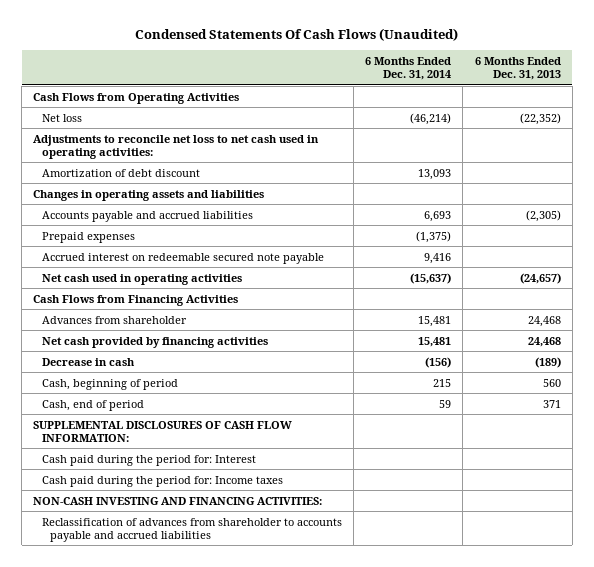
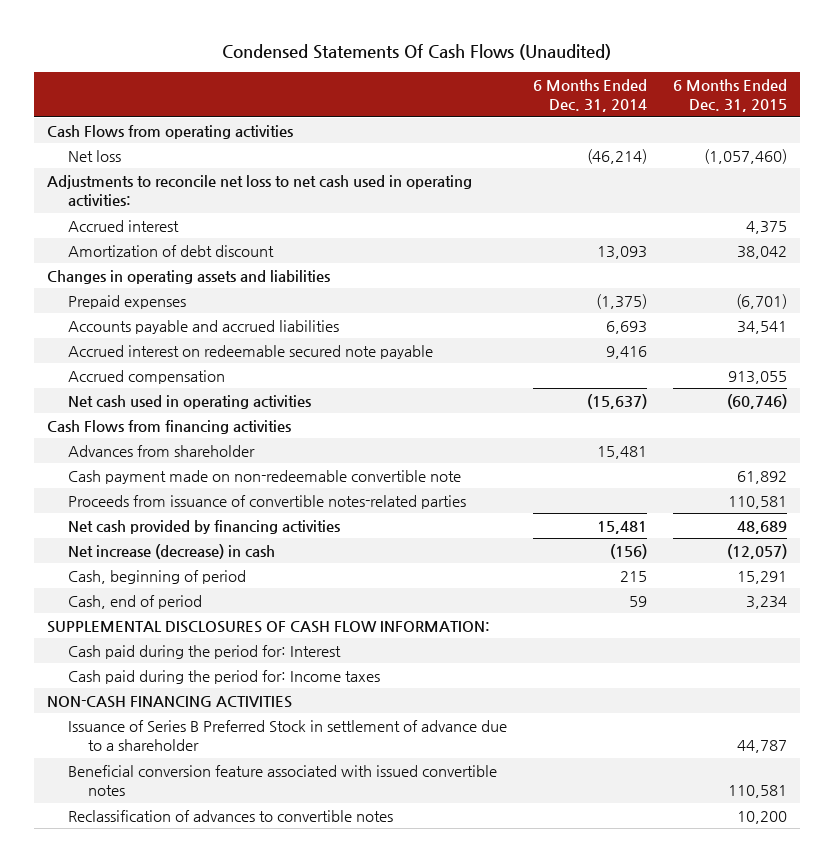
[474,57,561,81] 6 Months Ended Dec. 31, 2013 -> none
none -> [673,79,788,113] 6 Months Ended Dec. 31, 2015
[33,92,240,104] Cash Flows from Operating Activities -> [47,124,294,139] Cash Flows from operating activities
none -> [67,219,179,232] Accrued interest
[41,210,253,222] Accounts payable and accrued liabilities -> [67,319,339,334] Accounts payable and accrued liabilities
none -> [67,369,225,384] Accrued compensation
[33,294,239,306] Cash Flows from Financing Activities -> [47,419,292,434] Cash Flows from financing activities
none -> [67,469,461,484] Cash payment made on non-redeemable convertible note
none -> [67,494,466,509] Proceeds from issuance of convertible notes-related parties
[41,357,135,366] Decrease in cash -> [67,543,275,559] Net increase (decrease) in cash
[33,496,323,505] NON-CASH INVESTING AND FINANCING ACTIVITIES: -> [47,695,293,708] NON-CASH FINANCING ACTIVITIES
none -> [67,719,507,752] Issuance of Series B Preferred Stock in settlement of advance due to a shareholder
none -> [67,764,497,797] Beneficial conversion feature associated with issued convertible notes
[41,517,342,542] Reclassification of advances from shareholder to accounts payable and accrued liabilities -> [67,809,393,822] Reclassification of advances to convertible notes

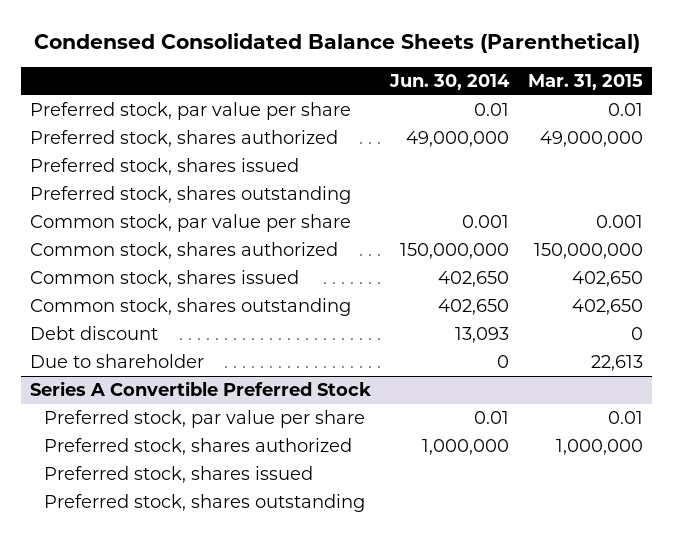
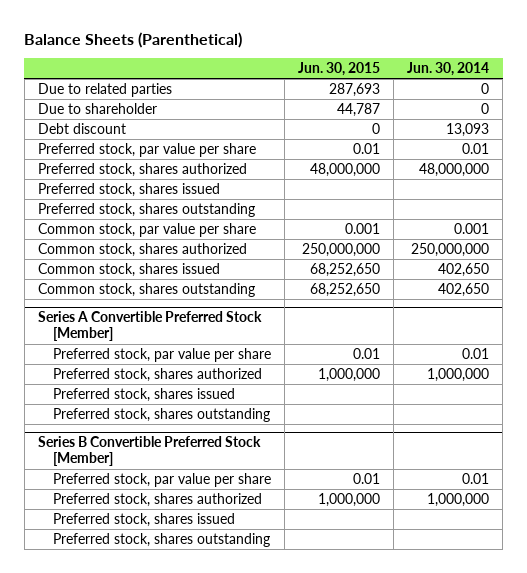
[33,32,640,53] Condensed Consolidated Balance Sheets (Parenthetical) -> [24,31,243,48] Balance Sheets (Parenthetical)
[527,74,643,91] Mar. 31, 2015 -> none
none -> [298,61,381,76] Jun. 30, 2015
none -> [37,82,172,97] Due to related parties
[30,354,205,369] Due to shareholder -> [37,102,157,114] Due to shareholder
[30,326,159,341] Debt discount -> [37,122,126,134] Debt discount
[406,131,510,148] 49,000,000 -> [419,162,490,177] 48,000,000
[400,243,510,260] 150,000,000 -> [411,242,490,257] 250,000,000
[30,381,372,397] Series A Convertible Preferred Stock -> [37,310,262,342] Series A Convertible Preferred Stock [Member]
none -> [37,435,261,467] Series B Convertible Preferred Stock [Member]
none -> [52,472,271,487] Preferred stock, par value per share
none -> [52,492,262,507] Preferred stock, shares authorized
none -> [52,512,235,527] Preferred stock, shares issued
none -> [52,532,270,547] Preferred stock, shares outstanding

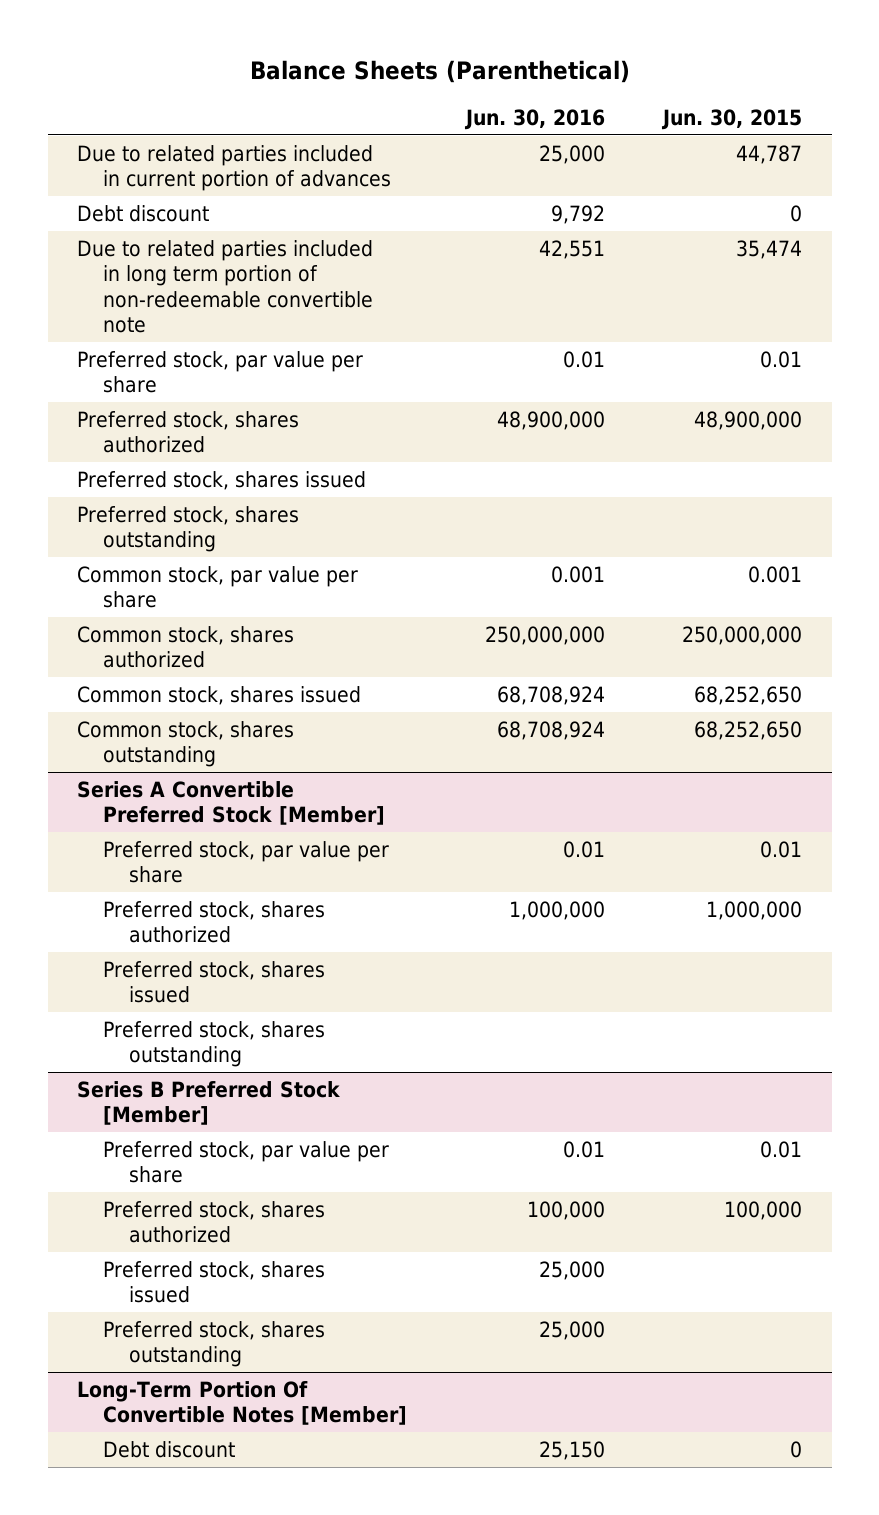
[407,61,490,76] Jun. 30, 2014 -> none
none -> [463,108,605,130] Jun. 30, 2016
[37,102,157,114] Due to shareholder -> none
[37,82,172,97] Due to related parties -> [76,144,392,192] Due to related parties included in current portion of advances
[329,82,381,97] 287,693 -> [736,144,803,164] 44,787
none -> [76,239,374,334] Due to related parties included in long term portion of non-redeemable convertible note
[310,162,381,177] 48,000,000 -> [694,410,803,430] 48,900,000
[37,435,261,467] Series B Convertible Preferred Stock [Member] -> [76,1080,340,1126] Series B Preferred Stock [Member]
[318,492,381,507] 1,000,000 -> [724,1200,803,1220] 100,000
none -> [76,1380,408,1426] Long-Term Portion Of Convertible Notes [Member]
none -> [103,1440,236,1458] Debt discount

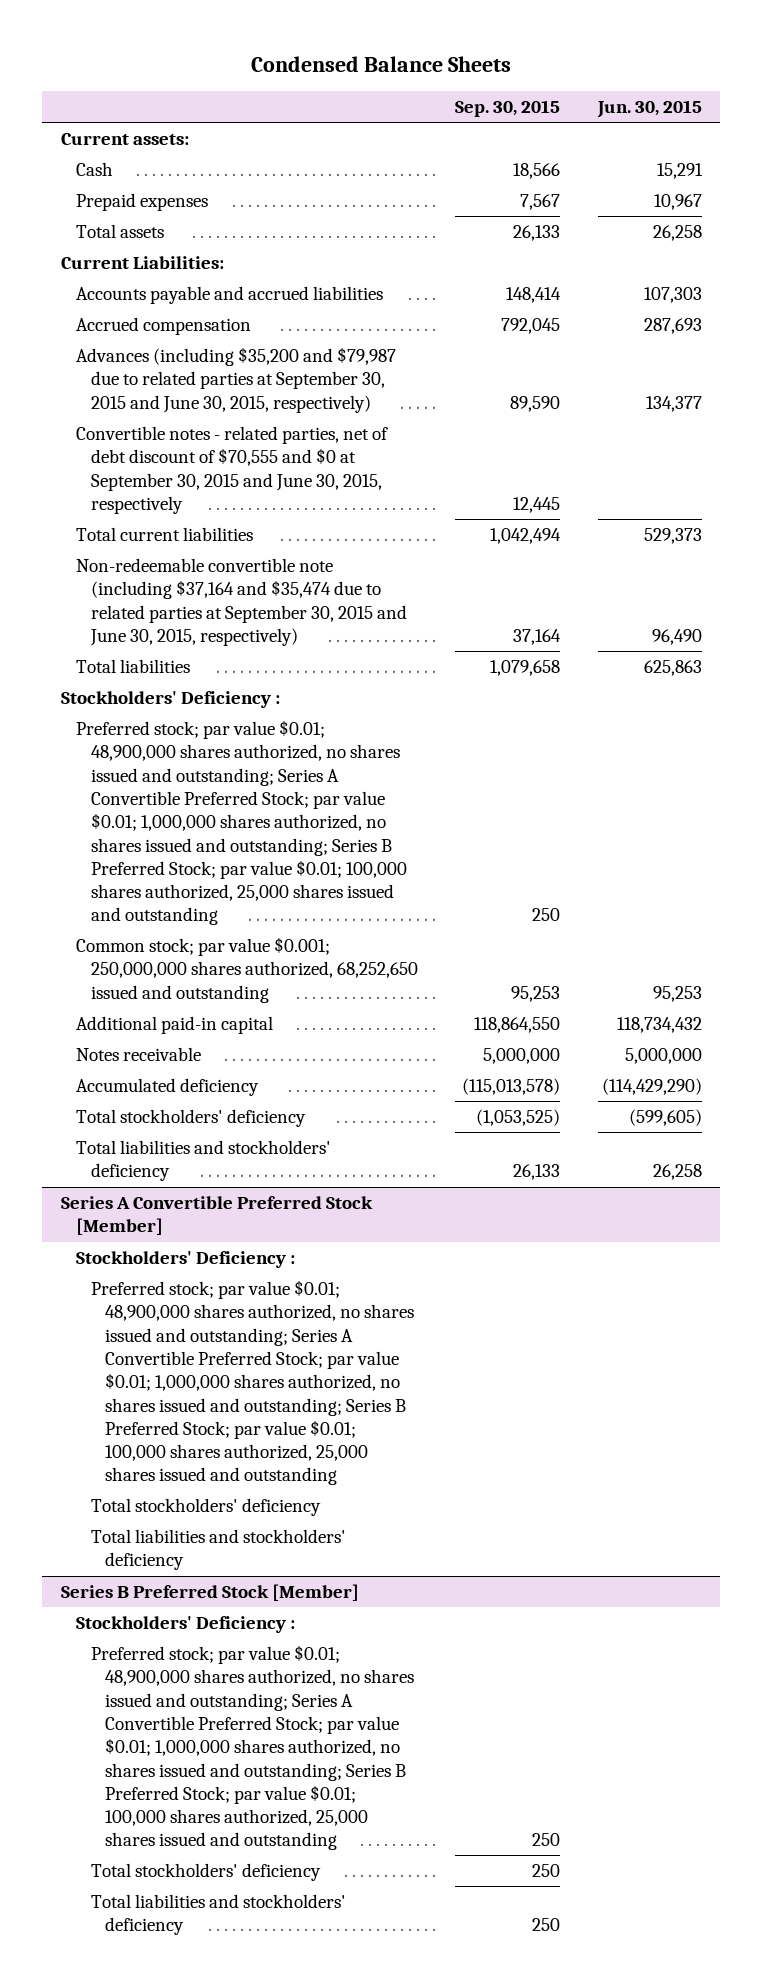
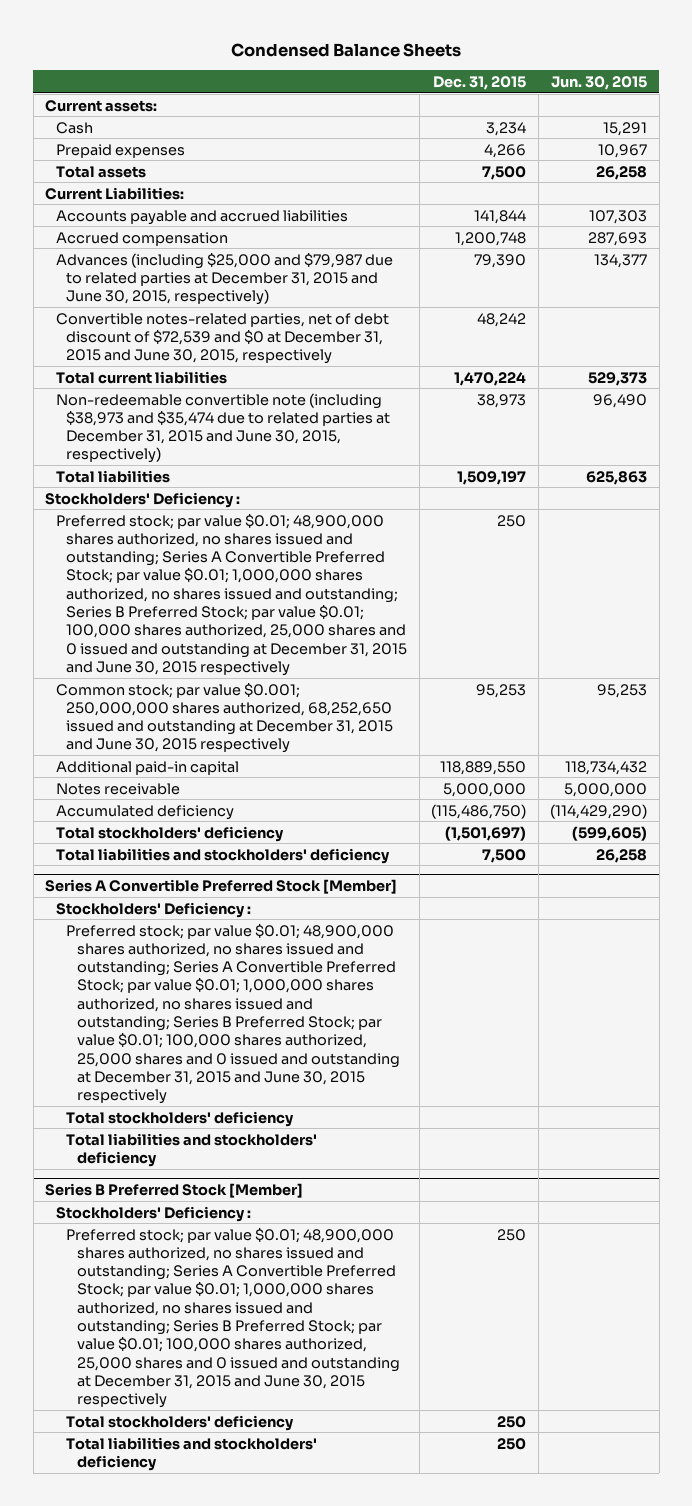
[455,100,561,118] Sep. 30, 2015 -> none
none -> [433,75,527,90] Dec. 31, 2015
[75,347,396,413] Advances (including $35,200 and $79,987 due to related parties at September 30, 2015 and June 30, 2015, respectively) -> [55,252,393,306] Advances (including $25,000 and $79,987 due to related parties at December 31, 2015 and June 30, 2015, respectively)
[75,426,388,514] Convertible notes - related parties, net of debt discount of $70,555 and $0 at September 30, 2015 and June 30, 2015, respectively -> [55,312,389,365] Convertible notes-related parties, net of debt discount of $72,539 and $0 at December 31, 2015 and June 30, 2015, respectively
[75,558,407,646] Non-redeemable convertible note (including $37,164 and $35,474 due to related parties at September 30, 2015 and June 30, 2015, respectively) -> [55,392,391,464] Non-redeemable convertible note (including $38,973 and $35,474 due to related parties at December 31, 2015 and June 30, 2015, respectively)
[75,720,407,926] Preferred stock; par value $0.01; 48,900,000 shares authorized, no shares issued and outstanding; Series A Convertible Preferred Stock; par value $0.01; 1,000,000 shares authorized, no shares issued and outstanding; Series B Preferred Stock; par value $0.01; 100,000 shares authorized, 25,000 shares issued and outstanding -> [55,513,408,676] Preferred stock; par value $0.01; 48,900,000 shares authorized, no shares issued and outstanding; Series A Convertible Preferred Stock; par value $0.01; 1,000,000 shares authorized, no shares issued and outstanding; Series B Preferred Stock; par value $0.01; 100,000 shares authorized, 25,000 shares and 0 issued and outstanding at December 31, 2015 and June 30, 2015 respectively
[75,937,418,1003] Common stock; par value $0.001; 250,000,000 shares authorized, 68,252,650 issued and outstanding -> [55,682,394,754] Common stock; par value $0.001; 250,000,000 shares authorized, 68,252,650 issued and outstanding at December 31, 2015 and June 30, 2015 respectively
[90,1280,415,1486] Preferred stock; par value $0.01; 48,900,000 shares authorized, no shares issued and outstanding; Series A Convertible Preferred Stock; par value $0.01; 1,000,000 shares authorized, no shares issued and outstanding; Series B Preferred Stock; par value $0.01; 100,000 shares authorized, 25,000 shares issued and outstanding -> [66,923,400,1105] Preferred stock; par value $0.01; 48,900,000 shares authorized, no shares issued and outstanding; Series A Convertible Preferred Stock; par value $0.01; 1,000,000 shares authorized, no shares issued and outstanding; Series B Preferred Stock; par value $0.01; 100,000 shares authorized, 25,000 shares and 0 issued and outstanding at December 31, 2015 and June 30, 2015 respectively
[90,1645,415,1851] Preferred stock; par value $0.01; 48,900,000 shares authorized, no shares issued and outstanding; Series A Convertible Preferred Stock; par value $0.01; 1,000,000 shares authorized, no shares issued and outstanding; Series B Preferred Stock; par value $0.01; 100,000 shares authorized, 25,000 shares issued and outstanding -> [66,1227,400,1409] Preferred stock; par value $0.01; 48,900,000 shares authorized, no shares issued and outstanding; Series A Convertible Preferred Stock; par value $0.01; 1,000,000 shares authorized, no shares issued and outstanding; Series B Preferred Stock; par value $0.01; 100,000 shares authorized, 25,000 shares and 0 issued and outstanding at December 31, 2015 and June 30, 2015 respectively

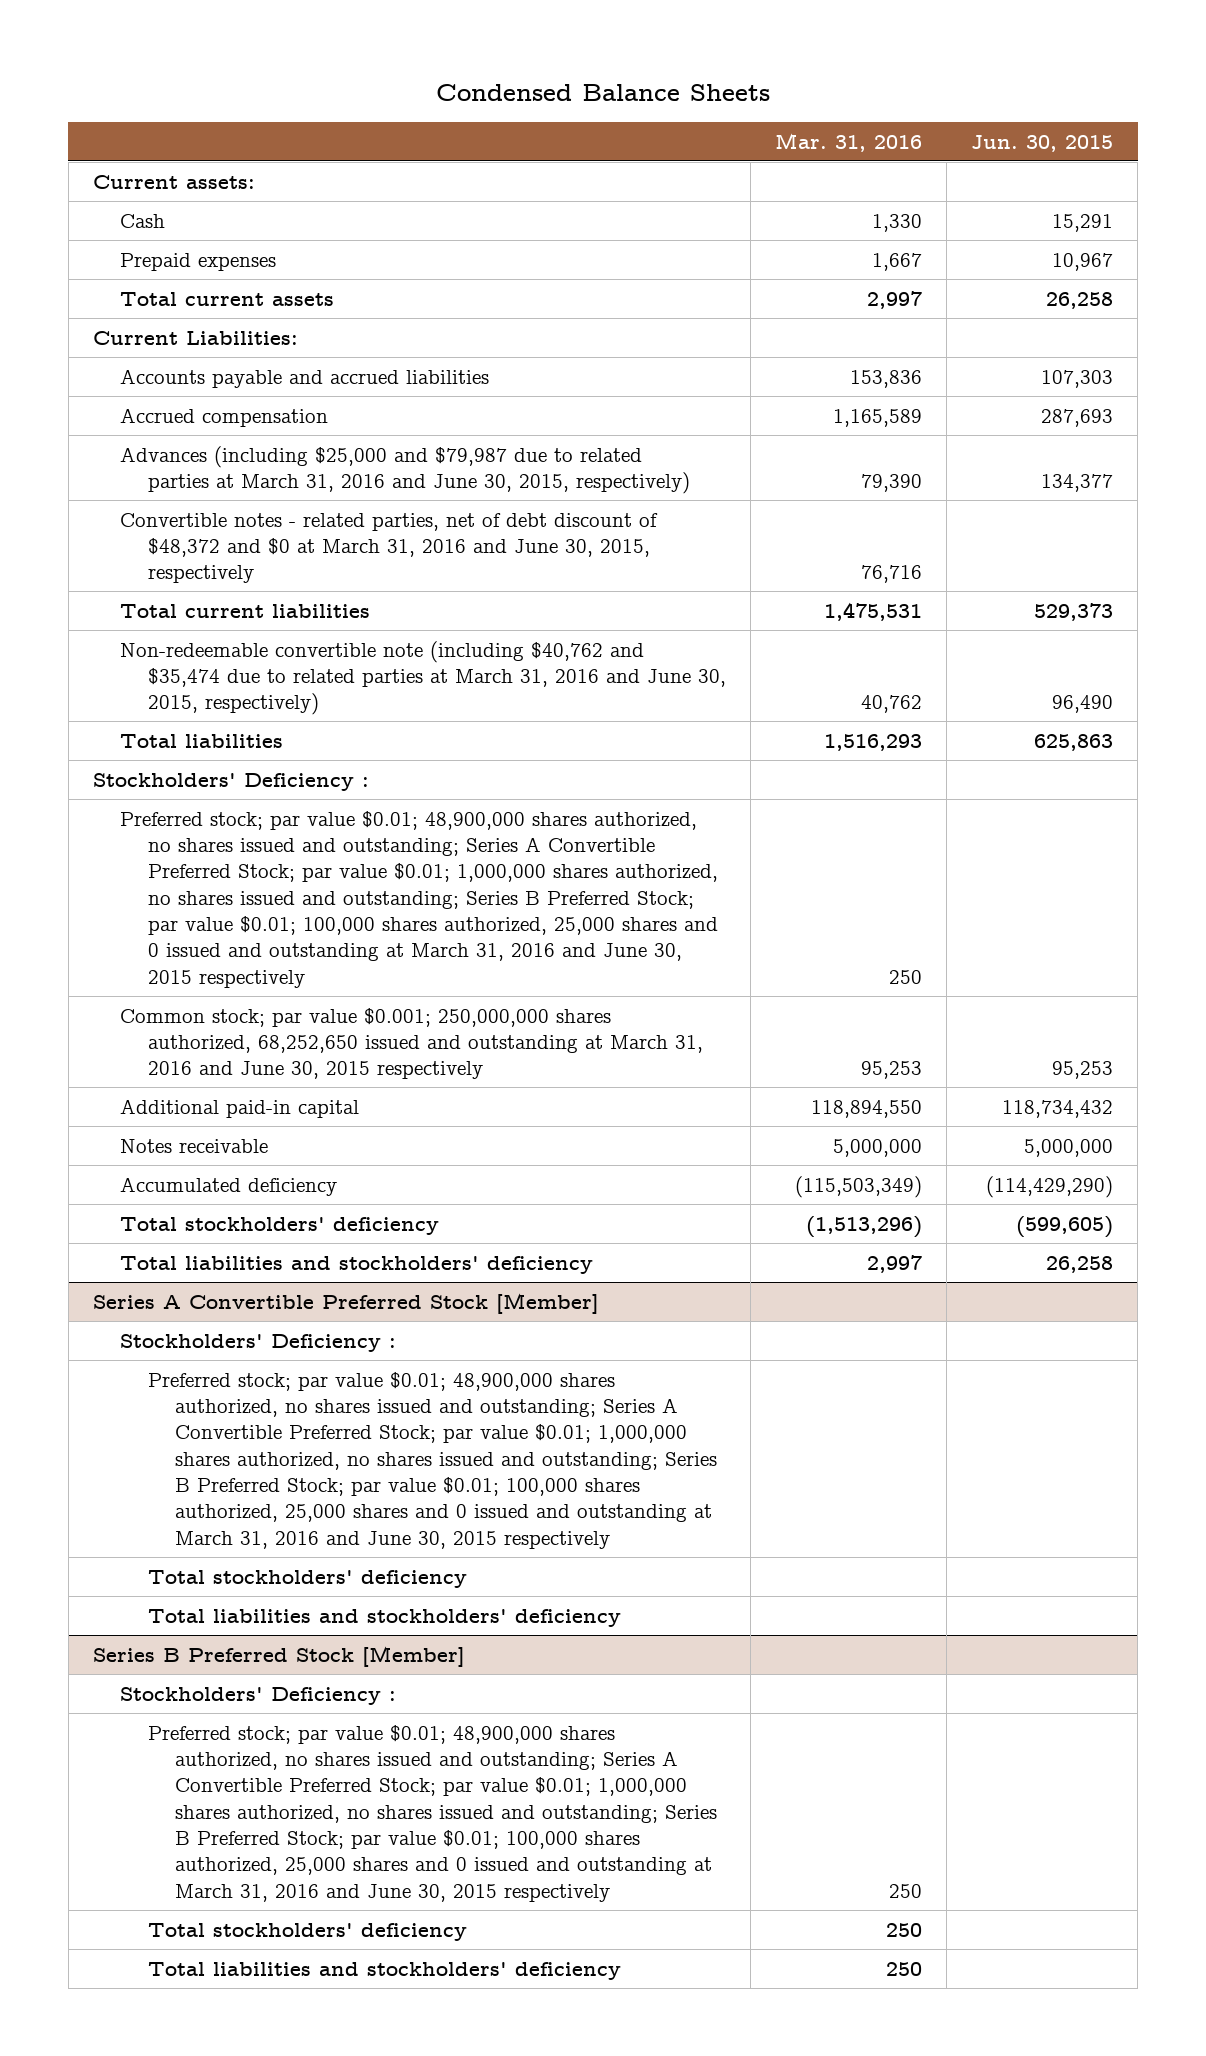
[433,75,527,90] Dec. 31, 2015 -> none
none -> [775,132,923,152] Mar. 31, 2016
[55,165,146,178] Total assets -> [120,291,335,306] Total current assets
[55,252,393,306] Advances (including $25,000 and $79,987 due to related parties at December 31, 2015 and June 30, 2015, respectively) -> [120,445,690,494] Advances (including $25,000 and $79,987 due to related parties at March 31, 2016 and June 30, 2015, respectively)
[55,312,389,365] Convertible notes-related parties, net of debt discount of $72,539 and $0 at December 31, 2015 and June 30, 2015, respectively -> [120,512,659,584] Convertible notes - related parties, net of debt discount of $48,372 and $0 at March 31, 2016 and June 30, 2015, respectively
[55,392,391,464] Non-redeemable convertible note (including $38,973 and $35,474 due to related parties at December 31, 2015 and June 30, 2015, respectively) -> [120,640,726,716] Non-redeemable convertible note (including $40,762 and $35,474 due to related parties at March 31, 2016 and June 30, 2015, respectively)
[55,513,408,676] Preferred stock; par value $0.01; 48,900,000 shares authorized, no shares issued and outstanding; Series A Convertible Preferred Stock; par value $0.01; 1,000,000 shares authorized, no shares issued and outstanding; Series B Preferred Stock; par value $0.01; 100,000 shares authorized, 25,000 shares and 0 issued and outstanding at December 31, 2015 and June 30, 2015 respectively -> [120,810,718,988] Preferred stock; par value $0.01; 48,900,000 shares authorized, no shares issued and outstanding; Series A Convertible Preferred Stock; par value $0.01; 1,000,000 shares authorized, no shares issued and outstanding; Series B Preferred Stock; par value $0.01; 100,000 shares authorized, 25,000 shares and 0 issued and outstanding at March 31, 2016 and June 30, 2015 respectively
[55,682,394,754] Common stock; par value $0.001; 250,000,000 shares authorized, 68,252,650 issued and outstanding at December 31, 2015 and June 30, 2015 respectively -> [120,1007,703,1080] Common stock; par value $0.001; 250,000,000 shares authorized, 68,252,650 issued and outstanding at March 31, 2016 and June 30, 2015 respectively
[66,923,400,1105] Preferred stock; par value $0.01; 48,900,000 shares authorized, no shares issued and outstanding; Series A Convertible Preferred Stock; par value $0.01; 1,000,000 shares authorized, no shares issued and outstanding; Series B Preferred Stock; par value $0.01; 100,000 shares authorized, 25,000 shares and 0 issued and outstanding at December 31, 2015 and June 30, 2015 respectively -> [147,1371,718,1549] Preferred stock; par value $0.01; 48,900,000 shares authorized, no shares issued and outstanding; Series A Convertible Preferred Stock; par value $0.01; 1,000,000 shares authorized, no shares issued and outstanding; Series B Preferred Stock; par value $0.01; 100,000 shares authorized, 25,000 shares and 0 issued and outstanding at March 31, 2016 and June 30, 2015 respectively
[66,1227,400,1409] Preferred stock; par value $0.01; 48,900,000 shares authorized, no shares issued and outstanding; Series A Convertible Preferred Stock; par value $0.01; 1,000,000 shares authorized, no shares issued and outstanding; Series B Preferred Stock; par value $0.01; 100,000 shares authorized, 25,000 shares and 0 issued and outstanding at December 31, 2015 and June 30, 2015 respectively -> [147,1724,718,1902] Preferred stock; par value $0.01; 48,900,000 shares authorized, no shares issued and outstanding; Series A Convertible Preferred Stock; par value $0.01; 1,000,000 shares authorized, no shares issued and outstanding; Series B Preferred Stock; par value $0.01; 100,000 shares authorized, 25,000 shares and 0 issued and outstanding at March 31, 2016 and June 30, 2015 respectively

